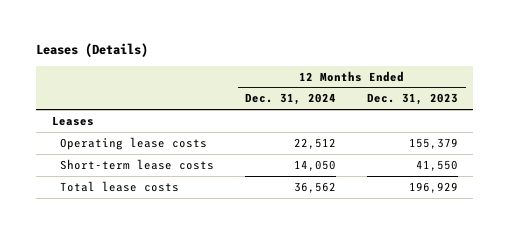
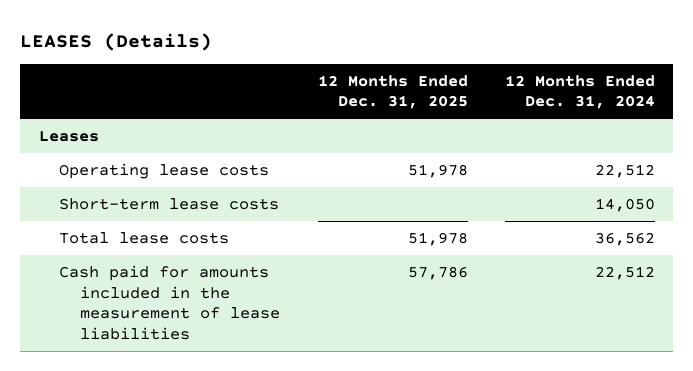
[36,43,149,58] Leases (Details) -> [19,32,212,51] LEASES (Details)
[367,93,459,106] Dec. 31, 2023 -> none
none -> [317,74,468,110] 12 Months Ended Dec. 31, 2025
none -> [59,264,281,340] Cash paid for amounts included in the measurement of lease liabilities

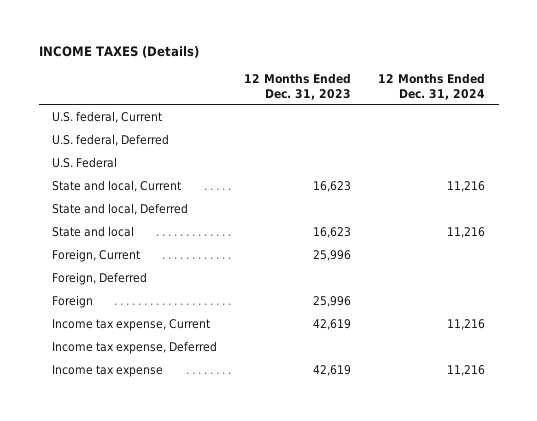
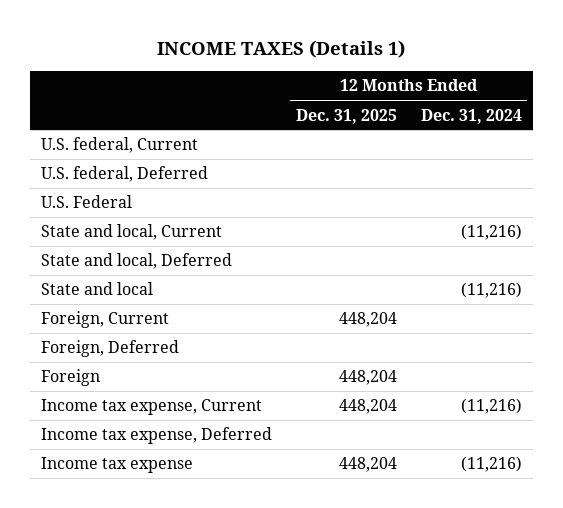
[38,46,199,59] INCOME TAXES (Details) -> [157,39,406,58] INCOME TAXES (Details 1)
[244,73,352,100] 12 Months Ended Dec. 31, 2023 -> none
none -> [295,108,397,124] Dec. 31, 2025
[447,181,486,193] 11,216 -> [460,224,522,241] (11,216)
[447,227,486,239] 11,216 -> [460,282,522,299] (11,216)
[447,319,486,331] 11,216 -> [460,398,522,415] (11,216)
[447,365,486,377] 11,216 -> [460,456,522,473] (11,216)

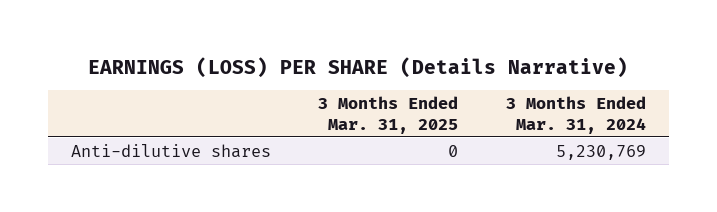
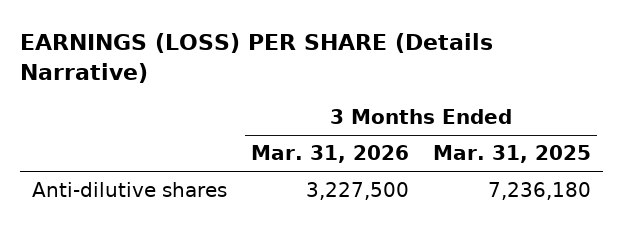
[505,95,646,134] 3 Months Ended Mar. 31, 2024 -> none
none -> [251,145,410,164] Mar. 31, 2026
[448,144,459,157] 0 -> [488,182,592,201] 7,236,180

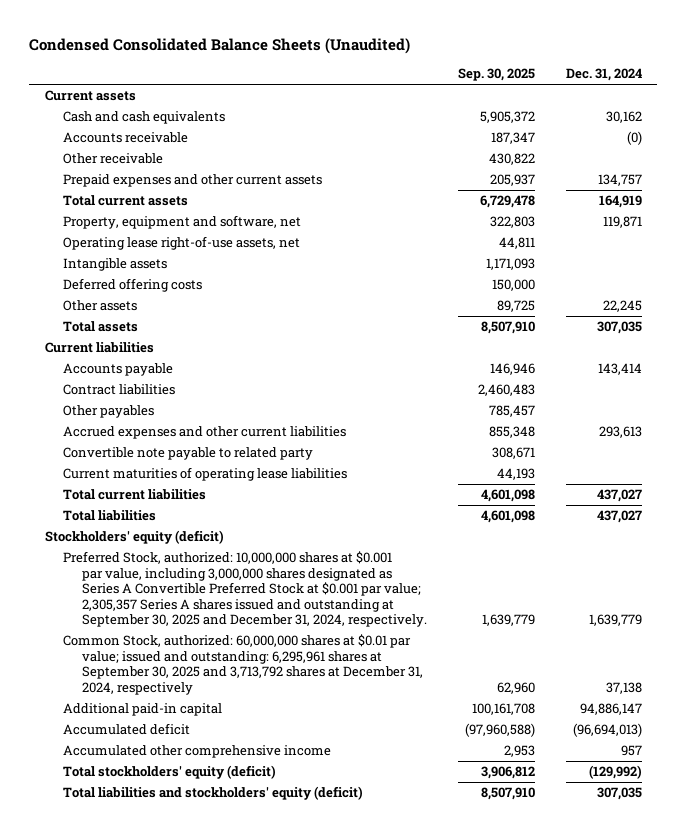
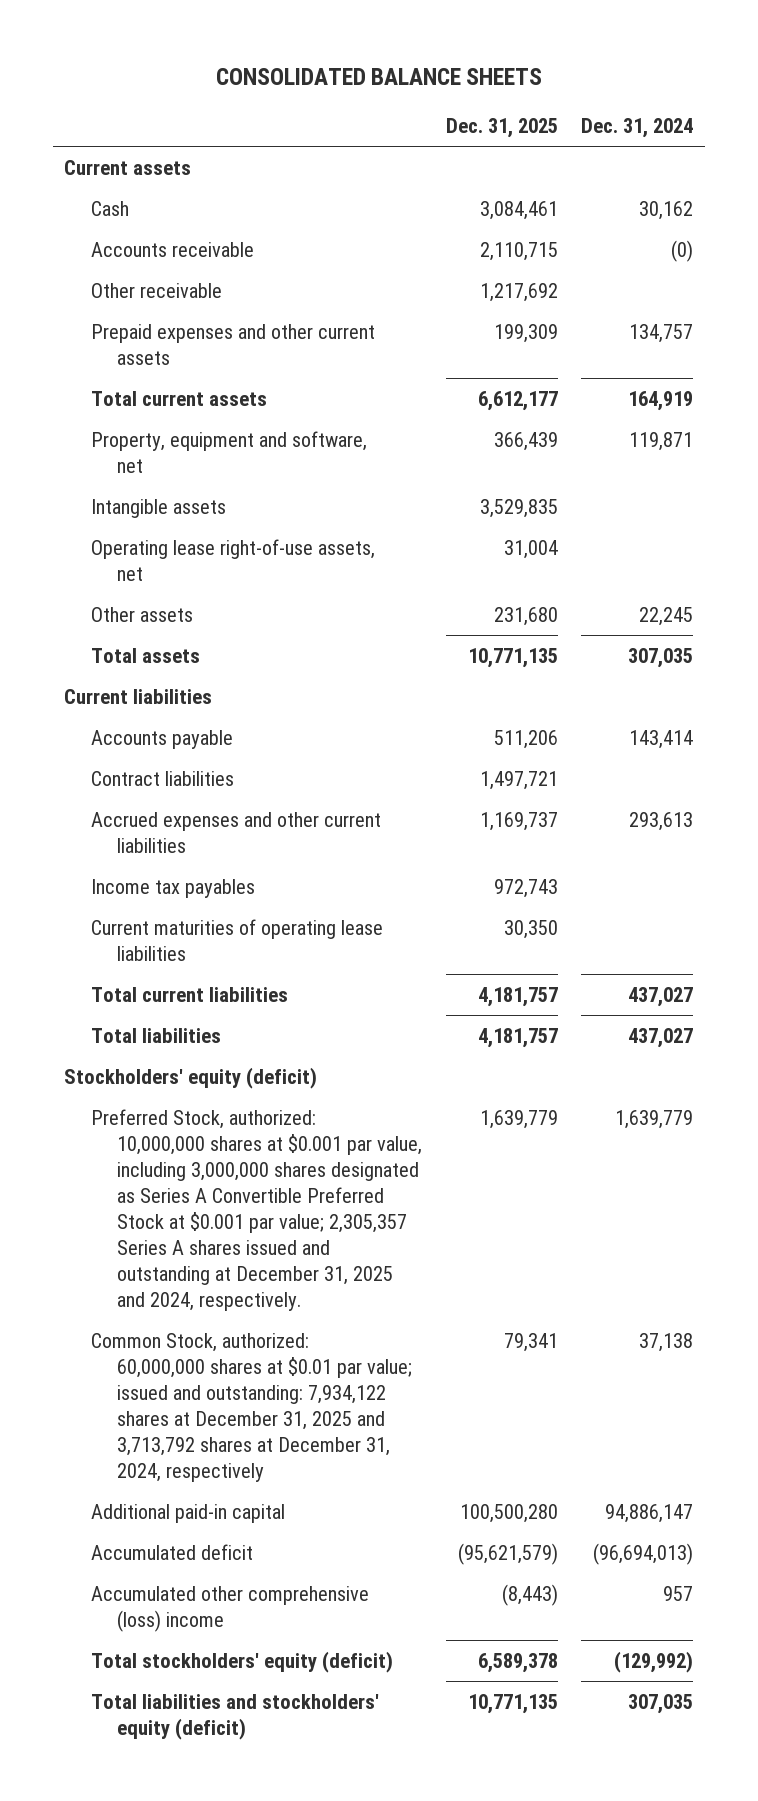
[29,37,411,54] Condensed Consolidated Balance Sheets (Unaudited) -> [215,67,542,85] CONSOLIDATED BALANCE SHEETS
[457,68,535,82] Sep. 30, 2025 -> none
none -> [445,118,558,139] Dec. 31, 2025
[63,111,226,125] Cash and cash equivalents -> [90,200,129,216] Cash
[63,278,203,293] Deferred offering costs -> none
[63,236,301,251] Operating lease right-of-use assets, net -> [90,538,375,581] Operating lease right-of-use assets, net
[63,405,155,419] Other payables -> none
[63,447,314,461] Convertible note payable to related party -> none
none -> [90,878,255,898] Income tax payables
[63,551,427,628] Preferred Stock, authorized: 10,000,000 shares at $0.001 par value, including 3,000,000 shares designated as Series A Convertible Preferred Stock at $0.001 par value; 2,305,357 Series A shares issued and outstanding at September 30, 2025 and December 31, 2024, respectively. -> [90,1108,423,1311] Preferred Stock, authorized: 10,000,000 shares at $0.001 par value, including 3,000,000 shares designated as Series A Convertible Preferred Stock at $0.001 par value; 2,305,357 Series A shares issued and outstanding at December 31, 2025 and 2024, respectively.
[63,634,423,695] Common Stock, authorized: 60,000,000 shares at $0.01 par value; issued and outstanding: 6,295,961 shares at September 30, 2025 and 3,713,792 shares at December 31, 2024, respectively -> [90,1332,413,1482] Common Stock, authorized: 60,000,000 shares at $0.01 par value; issued and outstanding: 7,934,122 shares at December 31, 2025 and 3,713,792 shares at December 31, 2024, respectively
[63,745,332,759] Accumulated other comprehensive income -> [90,1585,369,1632] Accumulated other comprehensive (loss) income

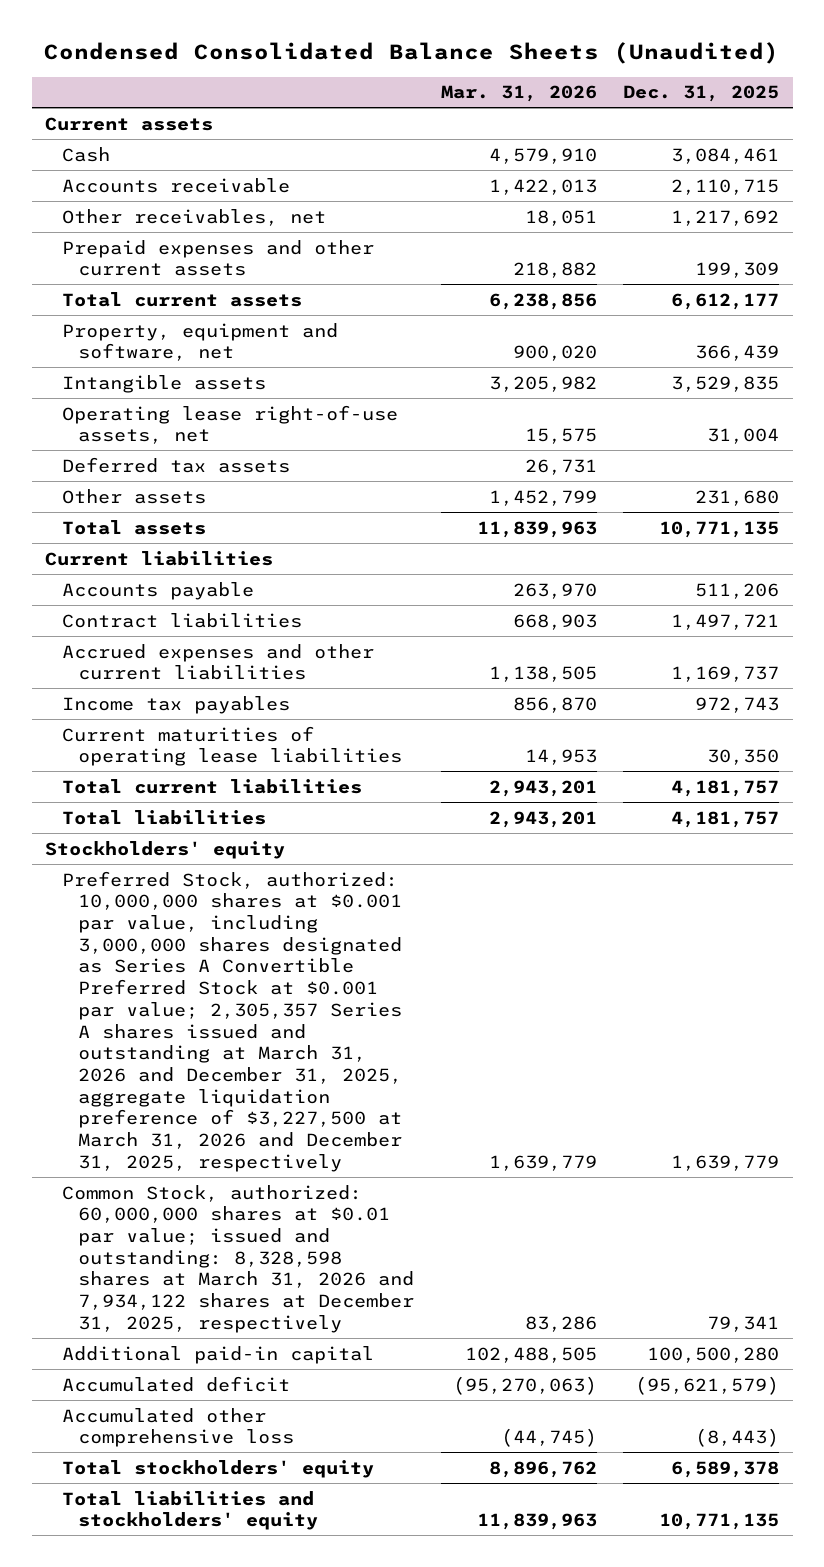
[215,67,542,85] CONSOLIDATED BALANCE SHEETS -> [44,42,780,65] Condensed Consolidated Balance Sheets (Unaudited)
[581,118,694,139] Dec. 31, 2024 -> none
none -> [440,85,597,103] Mar. 31, 2026
[90,282,222,298] Other receivable -> [61,208,326,226] Other receivables, net
none -> [61,456,290,473] Deferred tax assets
[64,1066,318,1089] Stockholders' equity (deficit) -> [44,840,285,859] Stockholders' equity
[90,1108,423,1311] Preferred Stock, authorized: 10,000,000 shares at $0.001 par value, including 3,000,000 shares designated as Series A Convertible Preferred Stock at $0.001 par value; 2,305,357 Series A shares issued and outstanding at December 31, 2025 and 2024, respectively. -> [61,870,403,1172] Preferred Stock, authorized: 10,000,000 shares at $0.001 par value, including 3,000,000 shares designated as Series A Convertible Preferred Stock at $0.001 par value; 2,305,357 Series A shares issued and outstanding at March 31, 2026 and December 31, 2025, aggregate liquidation preference of $3,227,500 at March 31, 2026 and December 31, 2025, respectively
[90,1332,413,1482] Common Stock, authorized: 60,000,000 shares at $0.01 par value; issued and outstanding: 7,934,122 shares at December 31, 2025 and 3,713,792 shares at December 31, 2024, respectively -> [61,1184,415,1333] Common Stock, authorized: 60,000,000 shares at $0.01 par value; issued and outstanding: 8,328,598 shares at March 31, 2026 and 7,934,122 shares at December 31, 2025, respectively
[90,1585,369,1632] Accumulated other comprehensive (loss) income -> [61,1407,295,1448] Accumulated other comprehensive loss
[90,1650,393,1673] Total stockholders' equity (deficit) -> [61,1459,374,1478] Total stockholders' equity
[90,1693,379,1740] Total liabilities and stockholders' equity (deficit) -> [61,1490,319,1531] Total liabilities and stockholders' equity

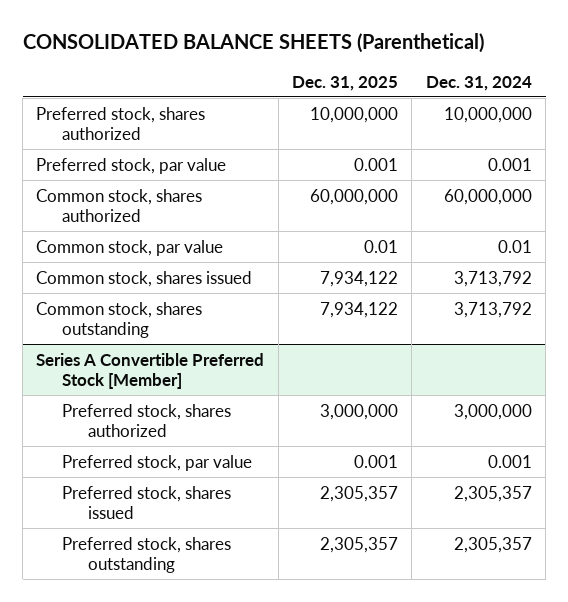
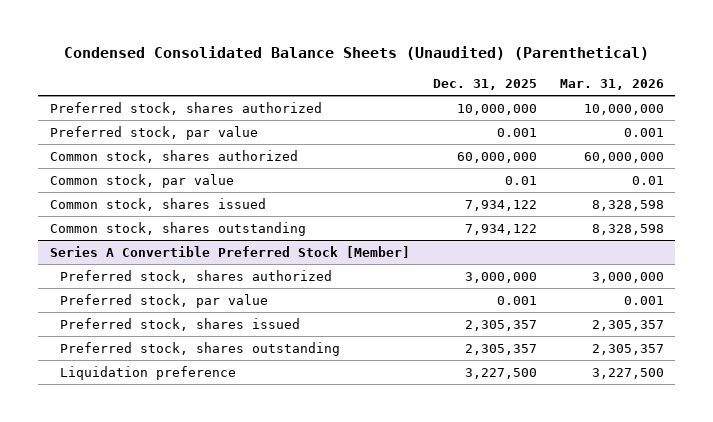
[22,33,484,54] CONSOLIDATED BALANCE SHEETS (Parenthetical) -> [63,46,649,61] Condensed Consolidated Balance Sheets (Unaudited) (Parenthetical)
[425,75,532,91] Dec. 31, 2024 -> none
none -> [559,78,664,90] Mar. 31, 2026
none -> [60,365,237,380] Liquidation preference

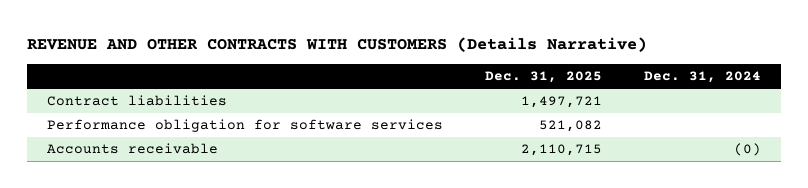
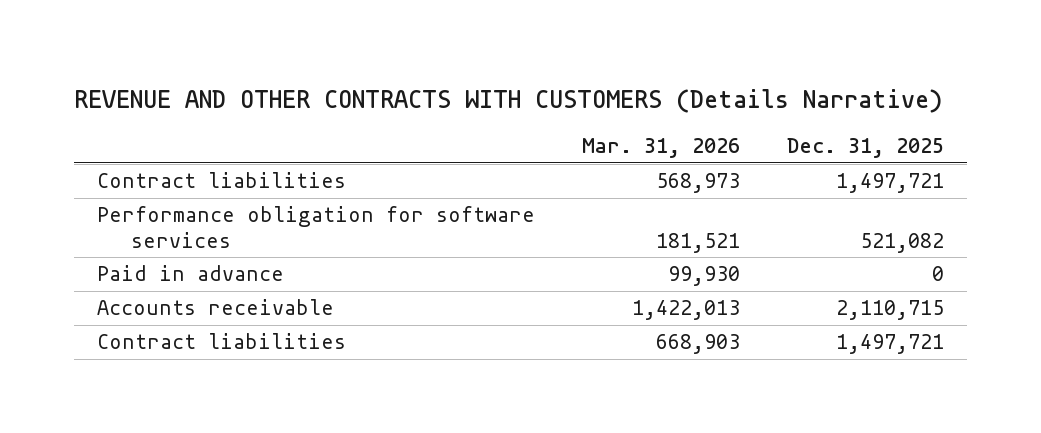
[643,71,761,84] Dec. 31, 2024 -> none
none -> [582,138,741,159] Mar. 31, 2026
none -> [97,265,285,282] Paid in advance
none -> [97,333,347,350] Contract liabilities

